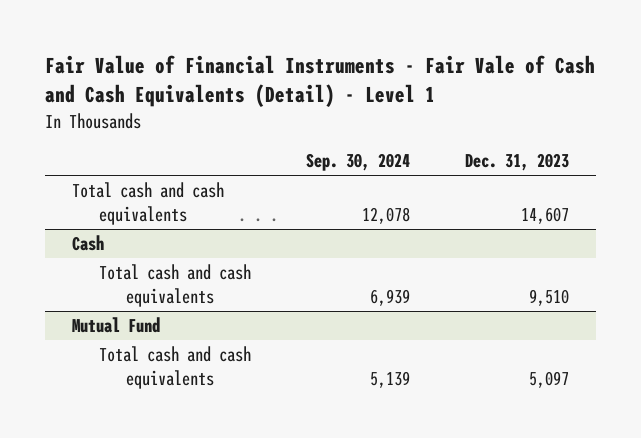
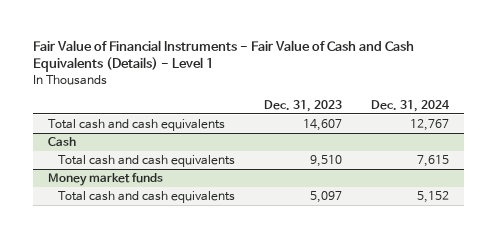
[44,55,595,108] Fair Value of Financial Instruments - Fair Vale of Cash and Cash Equivalents (Detail) - Level 1 -> [32,39,414,73] Fair Value of Financial Instruments - Fair Value of Cash and Cash Equivalents (Details) - Level 1
[305,153,410,172] Sep. 30, 2024 -> none
none -> [371,99,451,112] Dec. 31, 2024
[72,317,161,334] Mutual Fund -> [47,173,163,187] Money market funds

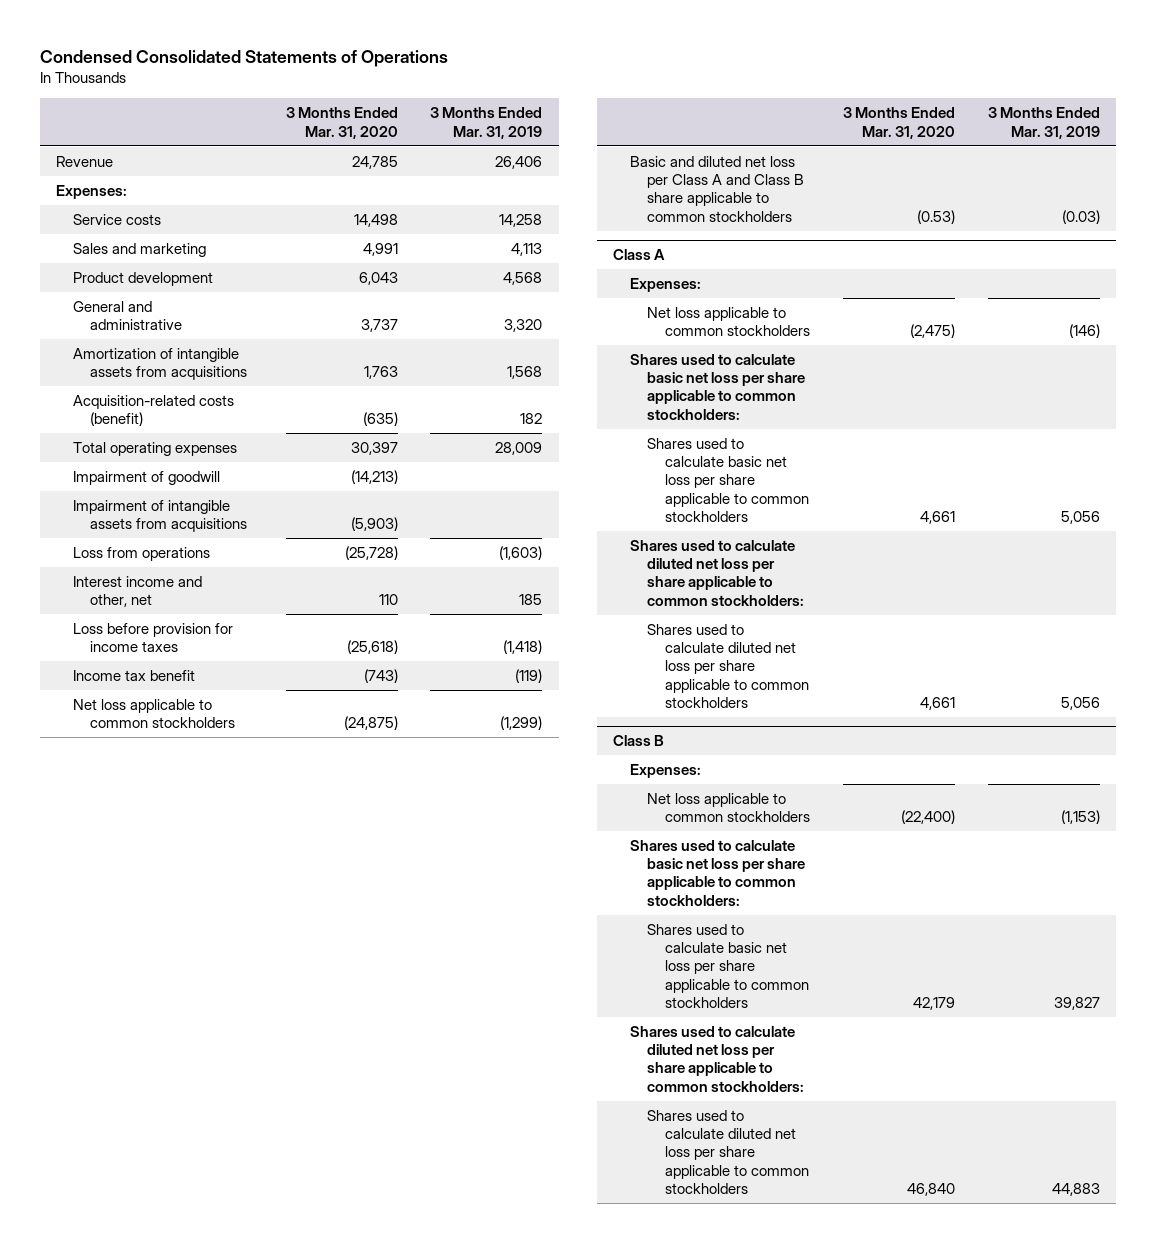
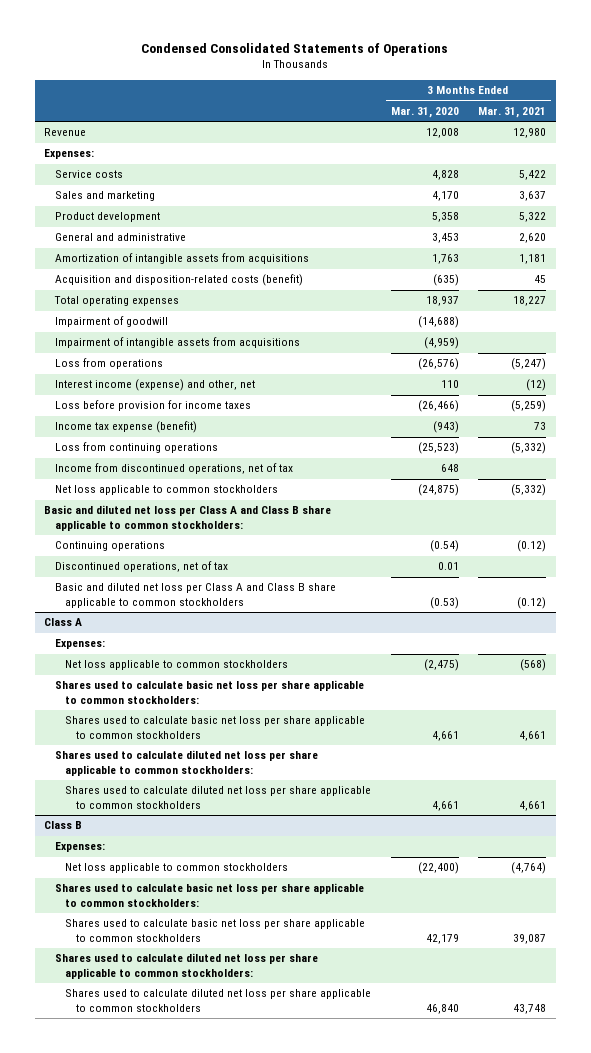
[430,107,543,139] 3 Months Ended Mar. 31, 2019 -> none
none -> [478,107,547,119] Mar. 31, 2021
[351,156,398,170] 24,785 -> [425,128,459,139] 12,008
[353,214,398,228] 14,498 -> [431,170,459,181] 4,828
[362,243,398,257] 4,991 -> [431,191,459,202] 4,170
[358,272,398,286] 6,043 -> [431,212,459,223] 5,358
[360,319,398,333] 3,737 -> [431,233,459,244] 3,453
[73,395,235,427] Acquisition-related costs (benefit) -> [54,274,303,287] Acquisition and disposition-related costs (benefit)
[350,442,398,456] 30,397 -> [425,296,459,307] 18,937
[350,470,398,485] (14,213) -> [417,316,459,329] (14,688)
[350,517,398,532] (5,903) -> [423,337,459,350] (4,959)
[344,546,398,561] (25,728) -> [417,358,459,371] (26,576)
[73,576,203,608] Interest income and other, net -> [54,379,255,392] Interest income (expense) and other, net
[346,640,398,655] (25,618) -> [417,400,459,413] (26,466)
[73,670,196,682] Income tax benefit -> [54,421,197,434] Income tax expense (benefit)
[363,669,398,684] (743) -> [432,421,459,434] (943)
none -> [54,442,218,454] Loss from continuing operations
none -> [54,463,293,475] Income from discontinued operations, net of tax
none -> [44,505,332,531] Basic and diluted net loss per Class A and Class B share applicable to common stockholders:
none -> [54,541,165,552] Continuing operations
none -> [54,561,228,573] Discontinued operations, net of tax

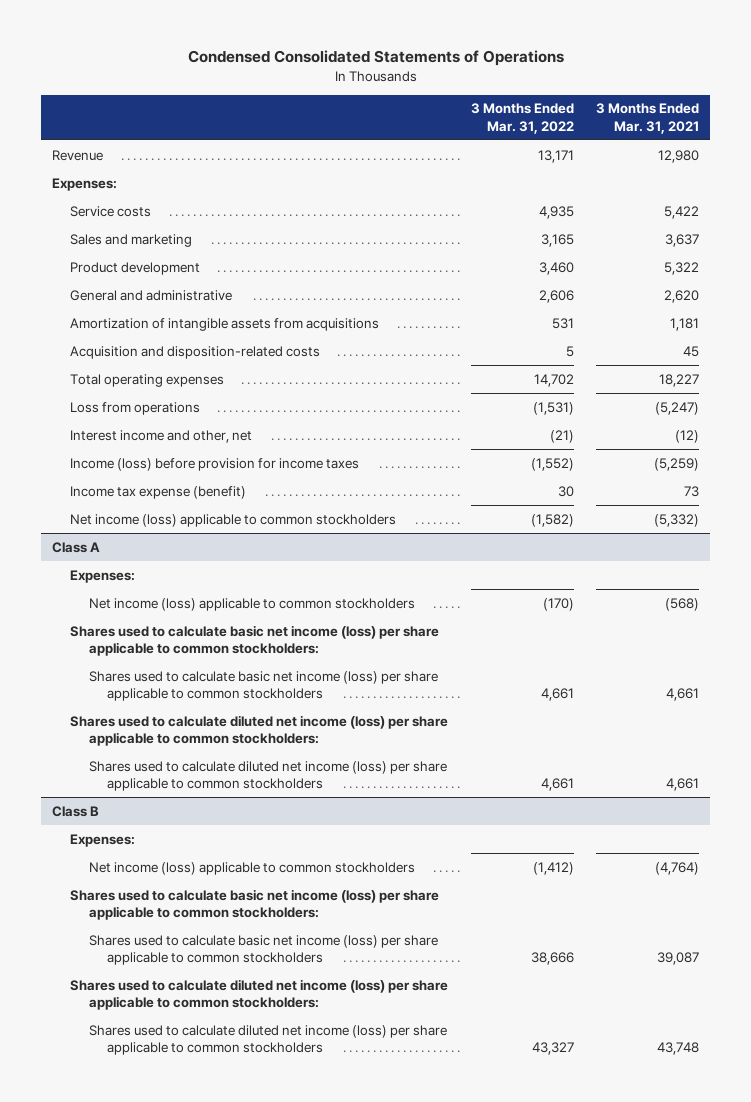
[390,107,459,119] Mar. 31, 2020 -> none
none -> [470,103,574,134] 3 Months Ended Mar. 31, 2022
[54,274,303,287] Acquisition and disposition-related costs (benefit) -> [70,345,321,359] Acquisition and disposition-related costs
[54,316,168,328] Impairment of goodwill -> none
[54,337,300,349] Impairment of intangible assets from acquisitions -> none
[54,379,255,392] Interest income (expense) and other, net -> [70,429,253,443] Interest income and other, net
[54,400,251,412] Loss before provision for income taxes -> [70,457,360,471] Income (loss) before provision for income taxes
[54,442,218,454] Loss from continuing operations -> none
[54,463,293,475] Income from discontinued operations, net of tax -> none
[44,505,332,531] Basic and diluted net loss per Class A and Class B share applicable to common stockholders: -> none
[54,541,165,552] Continuing operations -> none
[54,561,228,573] Discontinued operations, net of tax -> none
[54,583,336,608] Basic and diluted net loss per Class A and Class B share applicable to common stockholders -> none
[54,485,278,496] Net loss applicable to common stockholders -> [70,513,397,527] Net income (loss) applicable to common stockholders
[65,660,289,671] Net loss applicable to common stockholders -> [88,597,415,611] Net income (loss) applicable to common stockholders
[54,680,364,704] Shares used to calculate basic net loss per share applicable to common stockholders: -> [70,624,440,657] Shares used to calculate basic net income (loss) per share applicable to common stockholders:
[65,716,366,739] Shares used to calculate basic net loss per share applicable to common stockholders -> [88,670,438,702] Shares used to calculate basic net income (loss) per share applicable to common stockholders
[54,750,318,776] Shares used to calculate diluted net loss per share applicable to common stockholders: -> [70,714,449,747] Shares used to calculate diluted net income (loss) per share applicable to common stockholders:
[65,786,372,809] Shares used to calculate diluted net loss per share applicable to common stockholders -> [88,760,447,792] Shares used to calculate diluted net income (loss) per share applicable to common stockholders
[65,863,289,874] Net loss applicable to common stockholders -> [88,861,415,875] Net income (loss) applicable to common stockholders
[54,883,364,907] Shares used to calculate basic net loss per share applicable to common stockholders: -> [70,888,440,921] Shares used to calculate basic net income (loss) per share applicable to common stockholders:
[65,919,366,942] Shares used to calculate basic net loss per share applicable to common stockholders -> [88,934,438,966] Shares used to calculate basic net income (loss) per share applicable to common stockholders
[54,953,318,979] Shares used to calculate diluted net loss per share applicable to common stockholders: -> [70,978,449,1011] Shares used to calculate diluted net income (loss) per share applicable to common stockholders:
[65,989,372,1012] Shares used to calculate diluted net loss per share applicable to common stockholders -> [88,1024,447,1056] Shares used to calculate diluted net income (loss) per share applicable to common stockholders

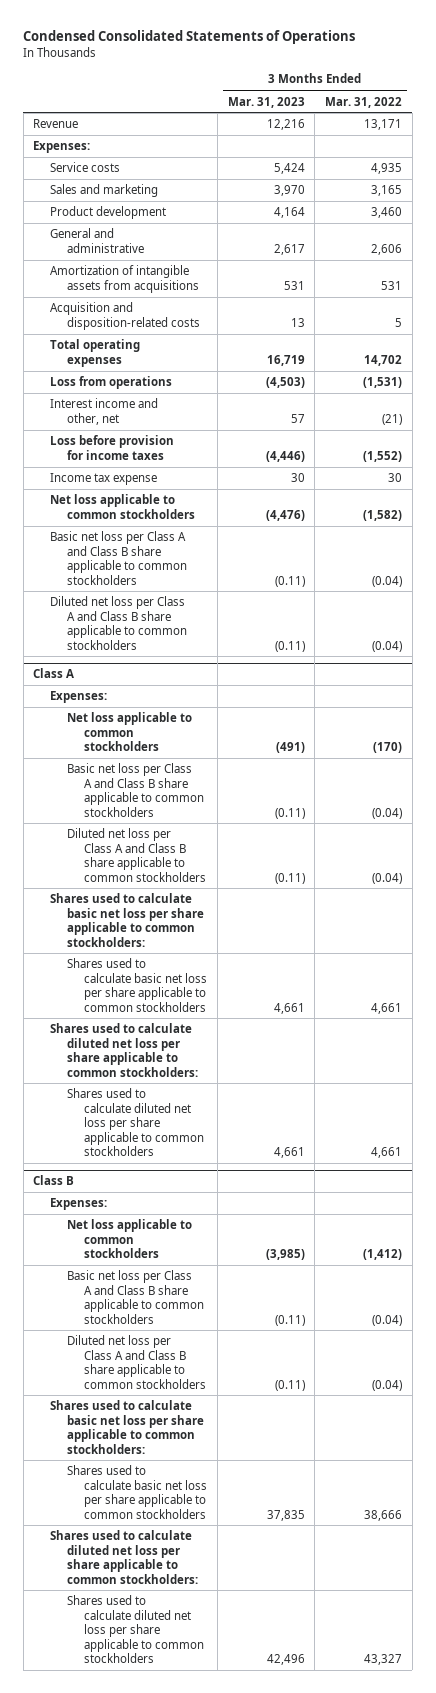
[595,103,699,134] 3 Months Ended Mar. 31, 2021 -> none
none -> [227,96,305,108] Mar. 31, 2023
[70,457,360,471] Income (loss) before provision for income taxes -> [50,435,175,460] Loss before provision for income taxes
[70,485,247,499] Income tax expense (benefit) -> [50,473,158,486] Income tax expense
[70,513,397,527] Net income (loss) applicable to common stockholders -> [50,494,196,519] Net loss applicable to common stockholders
none -> [50,531,188,585] Basic net loss per Class A and Class B share applicable to common stockholders
none -> [50,596,188,650] Diluted net loss per Class A and Class B share applicable to common stockholders
[88,597,415,611] Net income (loss) applicable to common stockholders -> [67,712,193,752] Net loss applicable to common stockholders
none -> [67,763,205,817] Basic net loss per Class A and Class B share applicable to common stockholders
none -> [67,828,207,882] Diluted net loss per Class A and Class B share applicable to common stockholders
[70,624,440,657] Shares used to calculate basic net income (loss) per share applicable to common stockholders: -> [50,893,205,947] Shares used to calculate basic net loss per share applicable to common stockholders:
[88,670,438,702] Shares used to calculate basic net income (loss) per share applicable to common stockholders -> [67,958,208,1012] Shares used to calculate basic net loss per share applicable to common stockholders
[70,714,449,747] Shares used to calculate diluted net income (loss) per share applicable to common stockholders: -> [50,1023,199,1077] Shares used to calculate diluted net loss per share applicable to common stockholders:
[88,760,447,792] Shares used to calculate diluted net income (loss) per share applicable to common stockholders -> [67,1088,205,1156] Shares used to calculate diluted net loss per share applicable to common stockholders
[88,861,415,875] Net income (loss) applicable to common stockholders -> [67,1219,193,1259] Net loss applicable to common stockholders
none -> [67,1270,205,1324] Basic net loss per Class A and Class B share applicable to common stockholders
none -> [67,1335,207,1389] Diluted net loss per Class A and Class B share applicable to common stockholders
[70,888,440,921] Shares used to calculate basic net income (loss) per share applicable to common stockholders: -> [50,1400,205,1454] Shares used to calculate basic net loss per share applicable to common stockholders:
[88,934,438,966] Shares used to calculate basic net income (loss) per share applicable to common stockholders -> [67,1465,208,1519] Shares used to calculate basic net loss per share applicable to common stockholders
[70,978,449,1011] Shares used to calculate diluted net income (loss) per share applicable to common stockholders: -> [50,1530,199,1584] Shares used to calculate diluted net loss per share applicable to common stockholders:
[88,1024,447,1056] Shares used to calculate diluted net income (loss) per share applicable to common stockholders -> [67,1595,205,1663] Shares used to calculate diluted net loss per share applicable to common stockholders

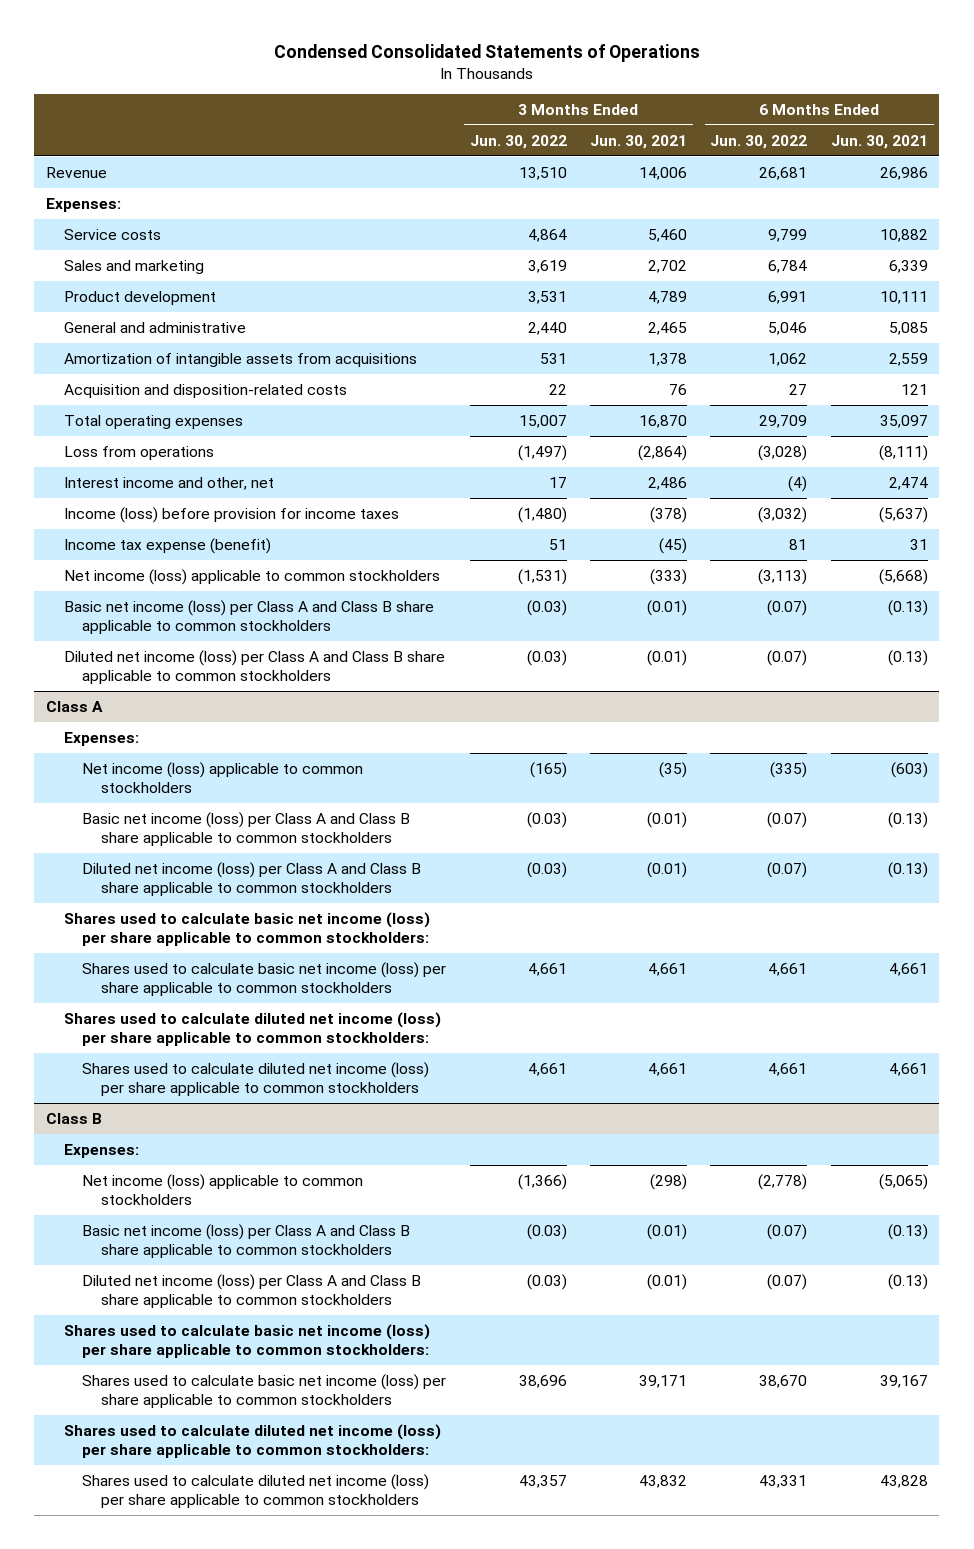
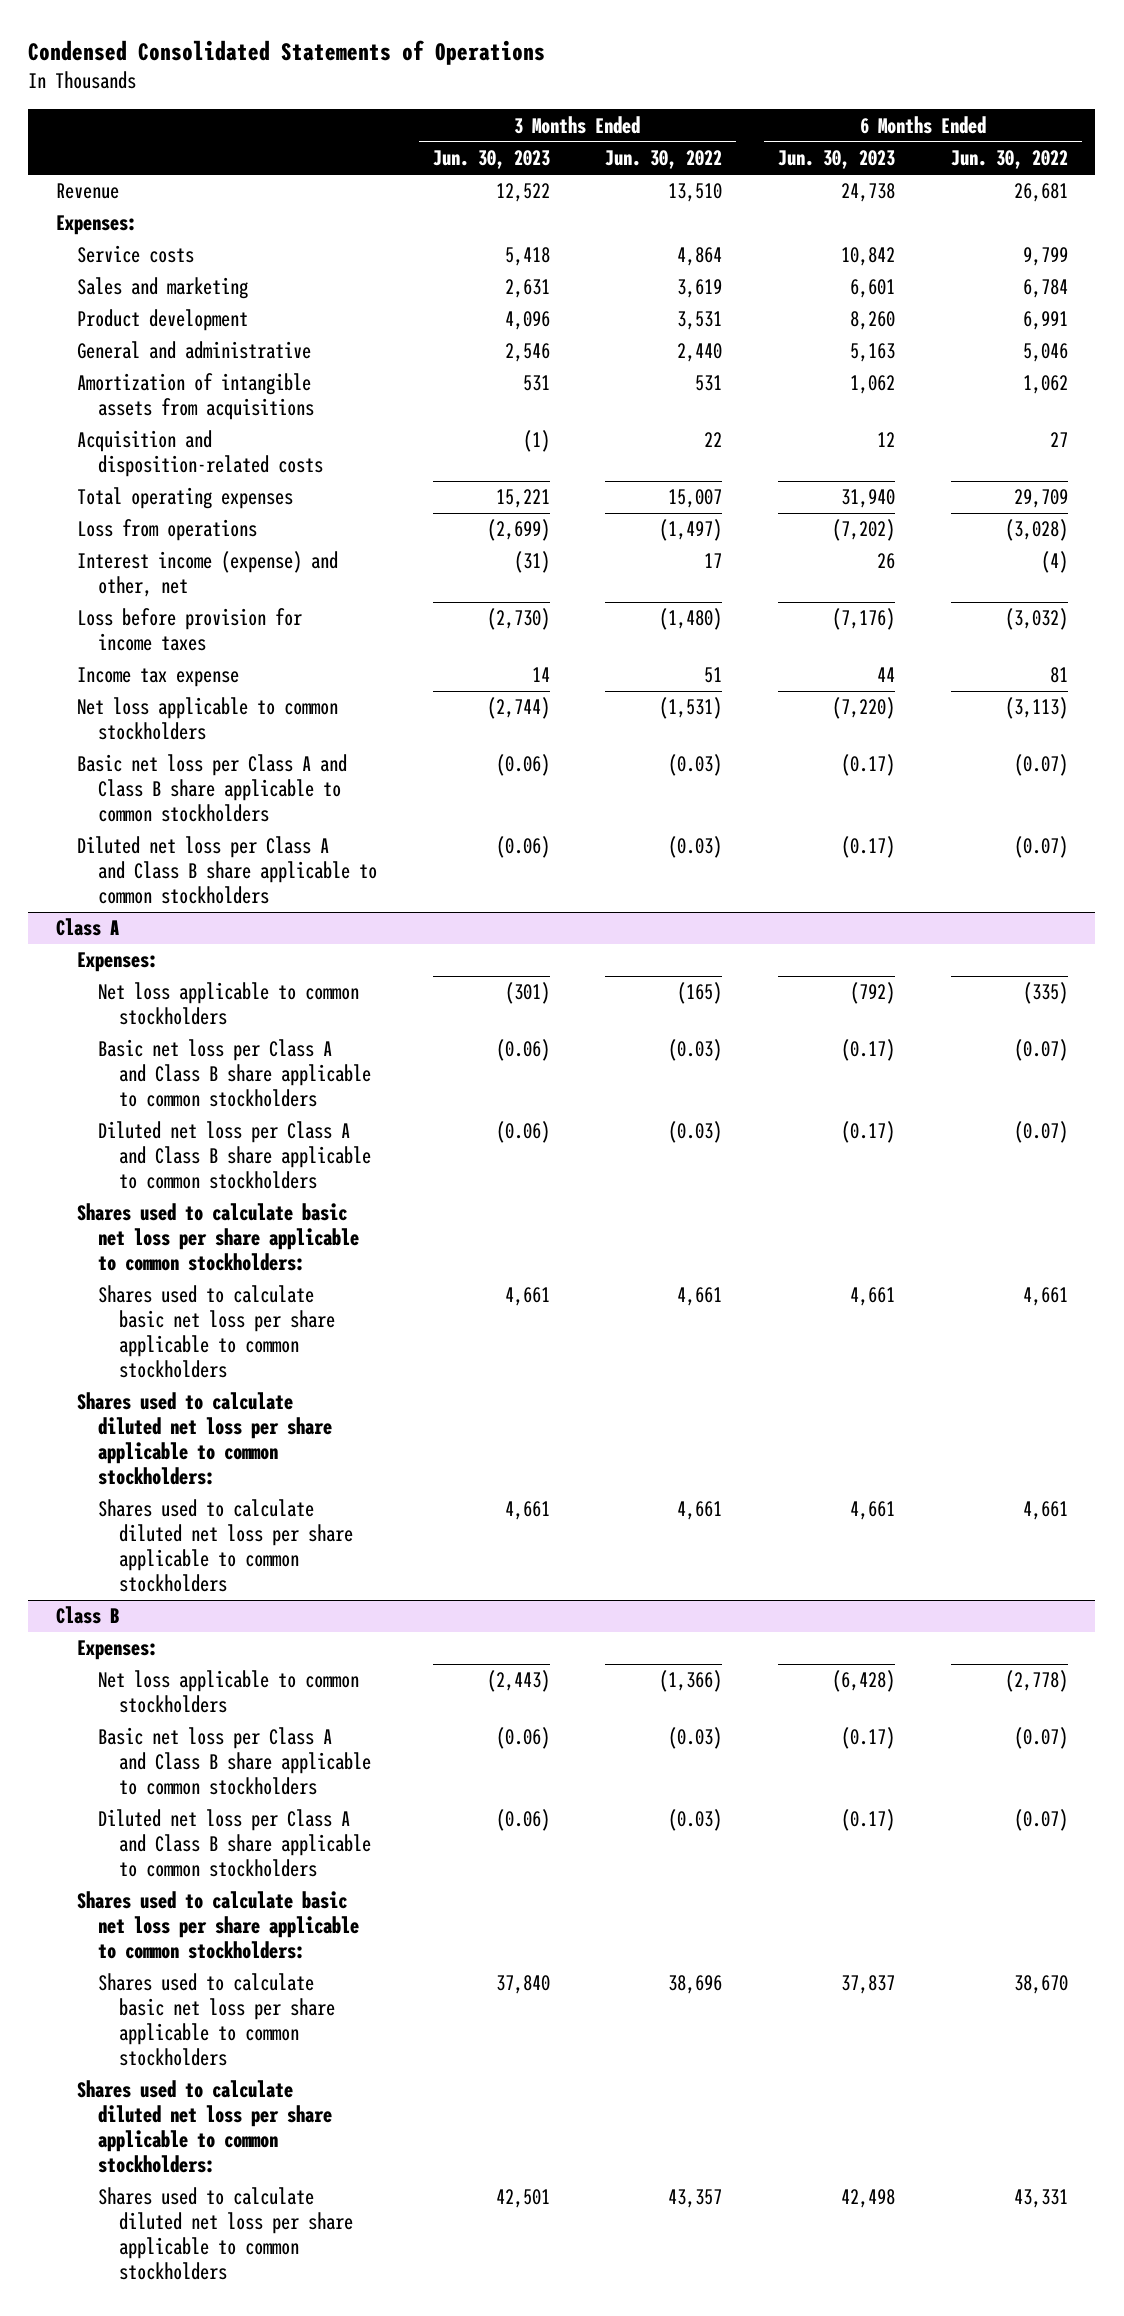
[590,134,688,149] Jun. 30, 2021 -> none
[830,134,928,149] Jun. 30, 2021 -> none
none -> [432,150,550,170] Jun. 30, 2023
none -> [777,150,895,170] Jun. 30, 2023
[64,476,275,490] Interest income and other, net -> [76,551,338,598] Interest income (expense) and other, net
[64,506,400,523] Income (loss) before provision for income taxes -> [76,608,302,652] Loss before provision for income taxes
[64,537,272,554] Income tax expense (benefit) -> [76,667,239,688] Income tax expense
[64,568,441,585] Net income (loss) applicable to common stockholders -> [76,697,338,741] Net loss applicable to common stockholders
[64,599,435,634] Basic net income (loss) per Class A and Class B share applicable to common stockholders -> [76,754,347,823] Basic net loss per Class A and Class B share applicable to common stockholders
[64,649,446,684] Diluted net income (loss) per Class A and Class B share applicable to common stockholders -> [76,836,377,905] Diluted net loss per Class A and Class B share applicable to common stockholders
[82,761,364,793] Net income (loss) applicable to common stockholders -> [97,982,359,1026] Net loss applicable to common stockholders
[82,811,411,846] Basic net income (loss) per Class A and Class B share applicable to common stockholders -> [97,1039,371,1108] Basic net loss per Class A and Class B share applicable to common stockholders
[82,861,422,896] Diluted net income (loss) per Class A and Class B share applicable to common stockholders -> [97,1121,371,1190] Diluted net loss per Class A and Class B share applicable to common stockholders
[64,911,431,946] Shares used to calculate basic net income (loss) per share applicable to common stockholders: -> [76,1203,359,1272] Shares used to calculate basic net loss per share applicable to common stockholders:
[82,961,447,996] Shares used to calculate basic net income (loss) per share applicable to common stockholders -> [97,1285,335,1378] Shares used to calculate basic net loss per share applicable to common stockholders
[64,1011,442,1046] Shares used to calculate diluted net income (loss) per share applicable to common stockholders: -> [76,1392,332,1485] Shares used to calculate diluted net loss per share applicable to common stockholders:
[82,1061,430,1096] Shares used to calculate diluted net income (loss) per share applicable to common stockholders -> [97,1499,353,1592] Shares used to calculate diluted net loss per share applicable to common stockholders
[82,1173,364,1205] Net income (loss) applicable to common stockholders -> [97,1670,359,1714] Net loss applicable to common stockholders
[82,1223,411,1258] Basic net income (loss) per Class A and Class B share applicable to common stockholders -> [97,1727,371,1796] Basic net loss per Class A and Class B share applicable to common stockholders
[82,1273,422,1308] Diluted net income (loss) per Class A and Class B share applicable to common stockholders -> [97,1809,371,1878] Diluted net loss per Class A and Class B share applicable to common stockholders
[64,1323,431,1358] Shares used to calculate basic net income (loss) per share applicable to common stockholders: -> [76,1891,359,1960] Shares used to calculate basic net loss per share applicable to common stockholders:
[82,1373,447,1408] Shares used to calculate basic net income (loss) per share applicable to common stockholders -> [97,1973,335,2066] Shares used to calculate basic net loss per share applicable to common stockholders
[64,1423,442,1458] Shares used to calculate diluted net income (loss) per share applicable to common stockholders: -> [76,2080,332,2173] Shares used to calculate diluted net loss per share applicable to common stockholders:
[82,1473,430,1508] Shares used to calculate diluted net income (loss) per share applicable to common stockholders -> [97,2187,353,2280] Shares used to calculate diluted net loss per share applicable to common stockholders

